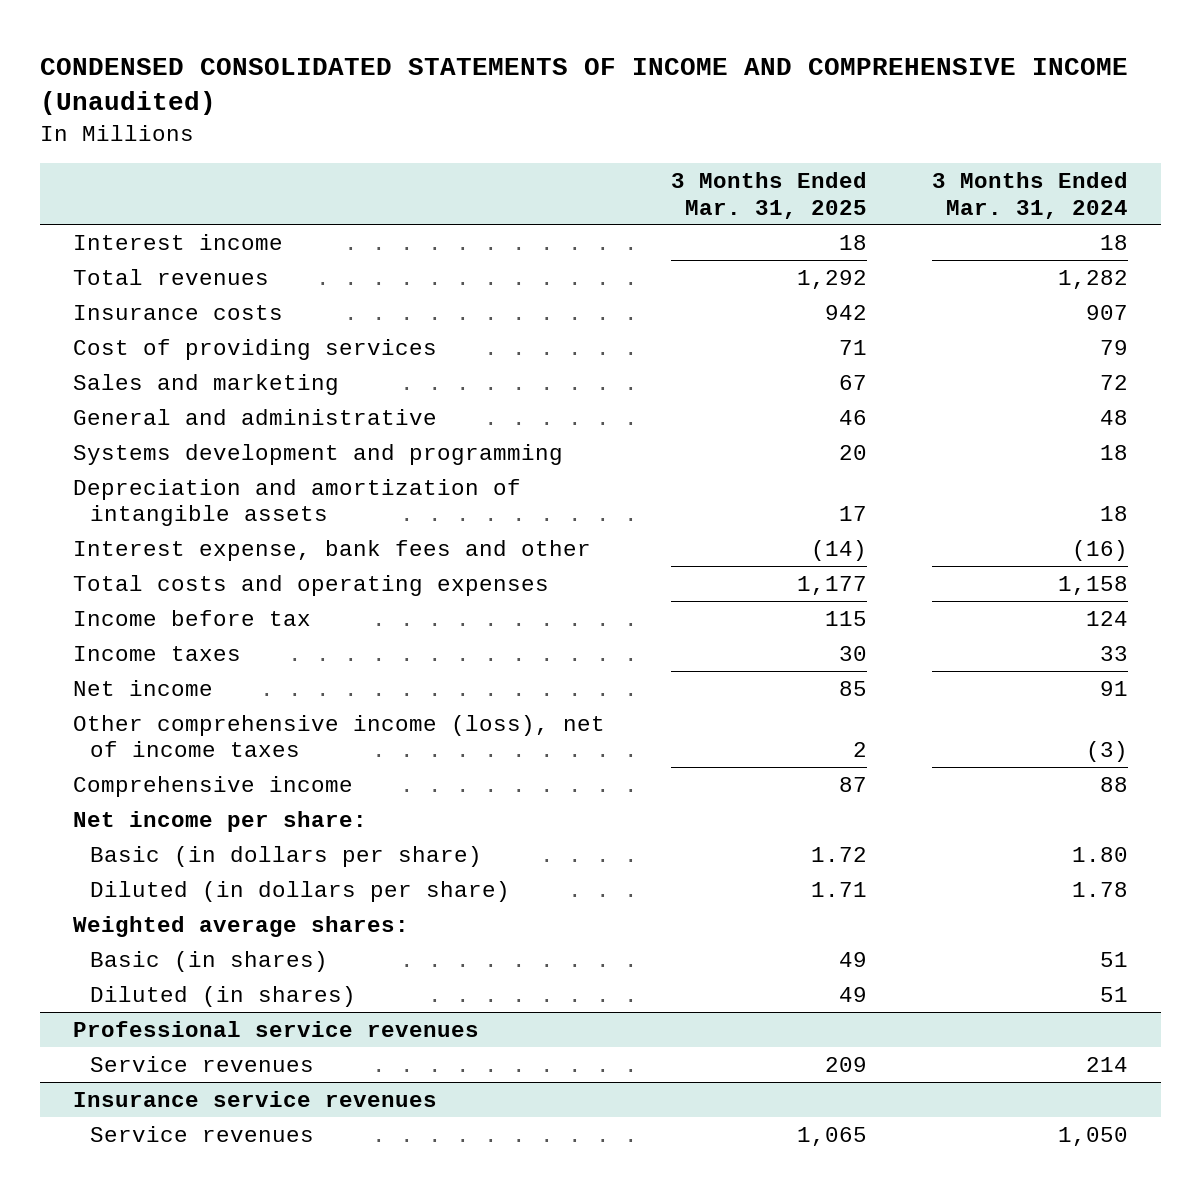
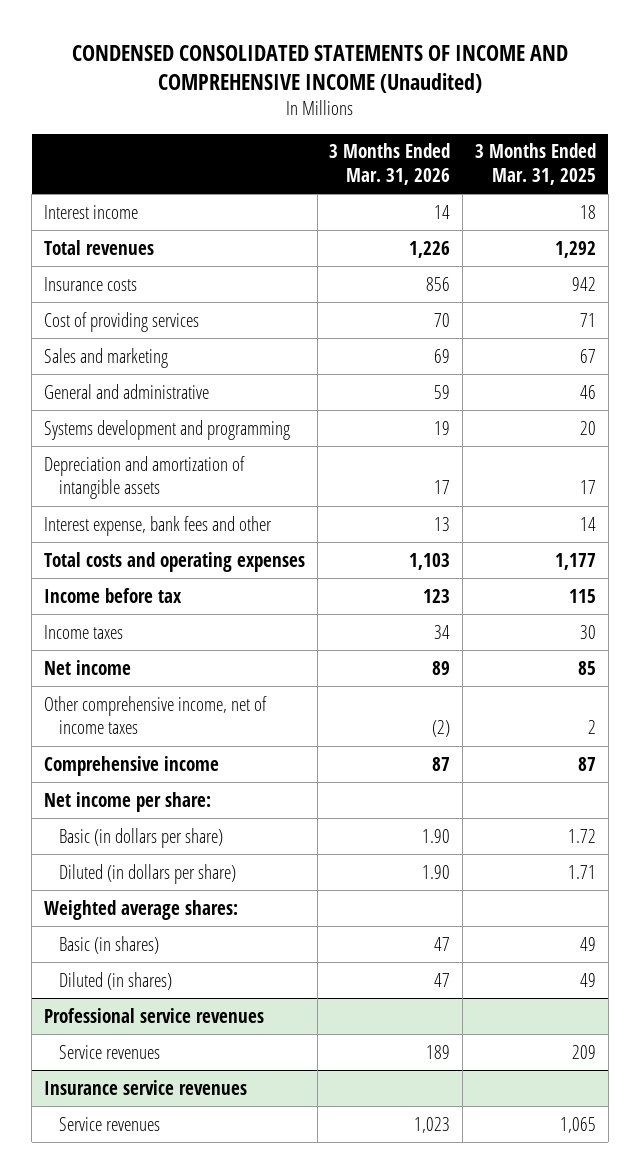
[932,171,1129,219] 3 Months Ended Mar. 31, 2024 -> none
none -> [329,143,451,186] 3 Months Ended Mar. 31, 2026
[810,539,867,561] (14) -> [579,516,596,531] 14
[73,714,606,758] Other comprehensive income (loss), net of income taxes -> [43,695,267,735] Other comprehensive income, net of income taxes

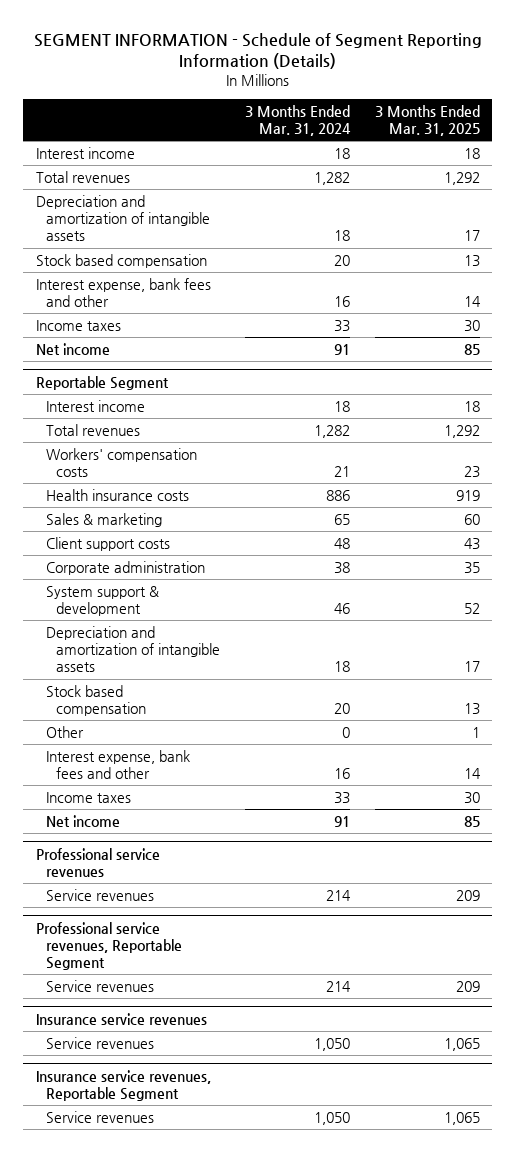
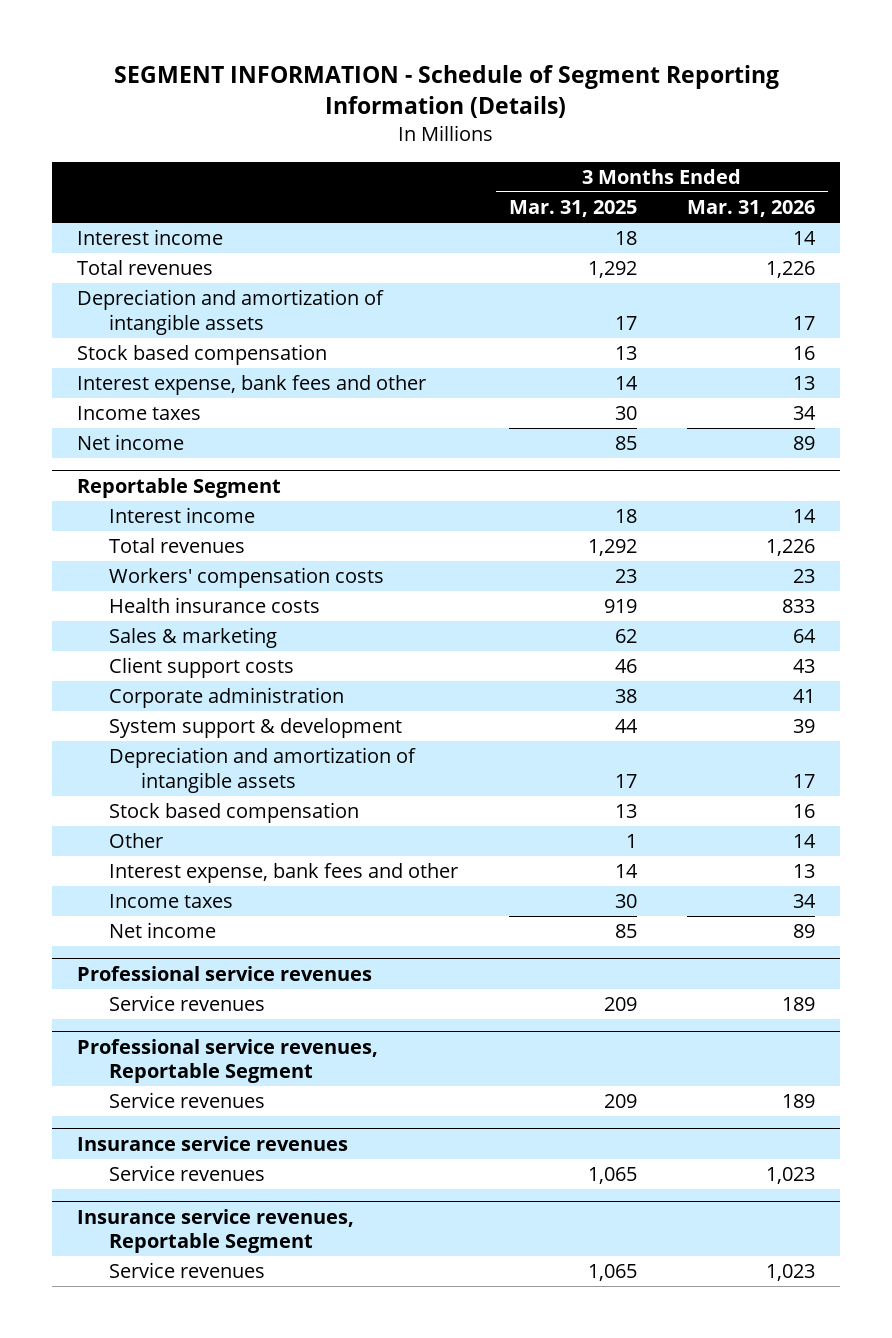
[244,104,351,136] 3 Months Ended Mar. 31, 2024 -> none
none -> [687,200,816,218] Mar. 31, 2026
[463,514,480,526] 60 -> [614,629,637,644] 62
[463,538,480,551] 43 -> [614,659,637,674] 46
[463,562,480,575] 35 -> [614,689,637,704] 38
[463,603,480,615] 52 -> [614,719,638,734] 44

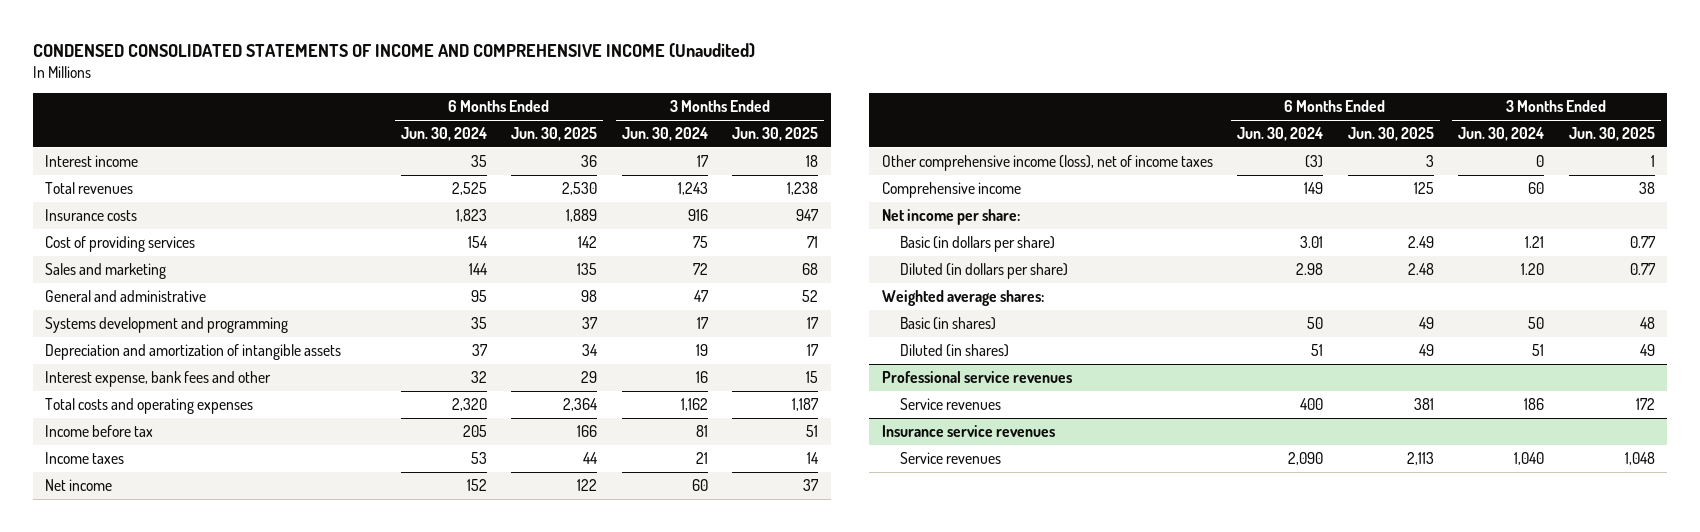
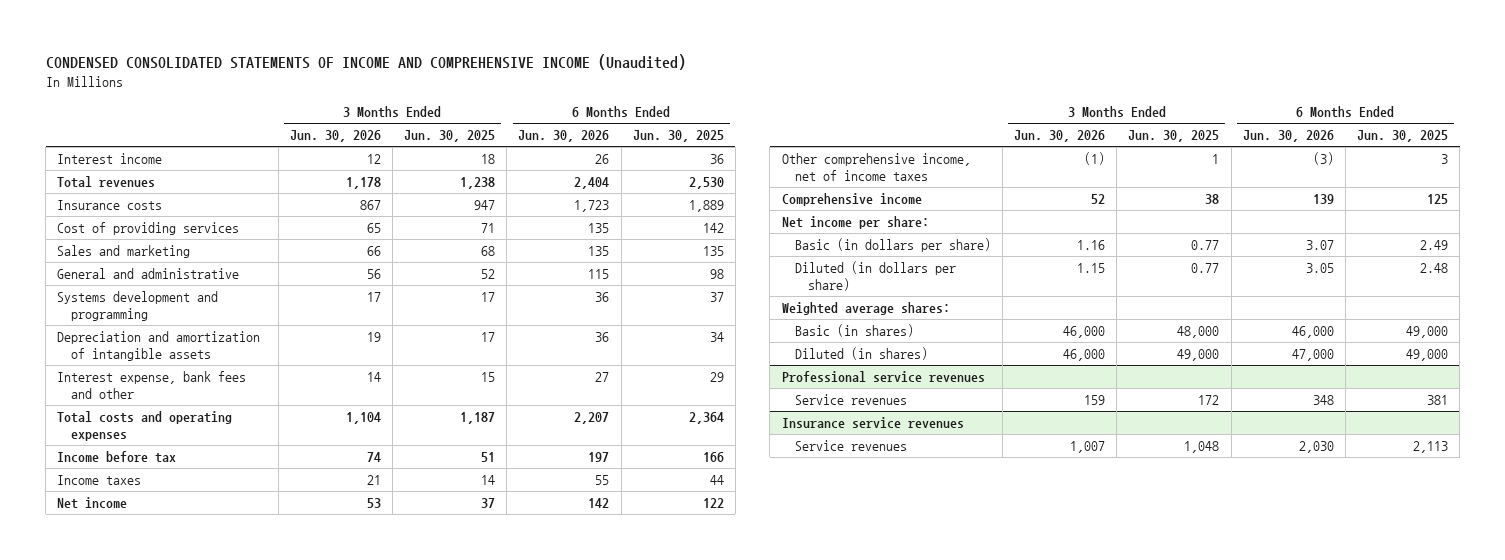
[400,126,487,141] Jun. 30, 2024 -> none
[621,126,708,141] Jun. 30, 2024 -> none
none -> [289,130,381,143] Jun. 30, 2026
none -> [518,130,610,143] Jun. 30, 2026
[881,154,1213,171] Other comprehensive income (loss), net of income taxes -> [781,153,971,182] Other comprehensive income, net of income taxes
[1418,316,1434,329] 49 -> [1406,326,1449,339] 49,000
[1639,316,1655,329] 48 -> [1177,326,1220,339] 48,000
[1418,343,1434,356] 49 -> [1406,349,1449,362] 49,000
[1639,343,1655,356] 49 -> [1177,349,1220,362] 49,000

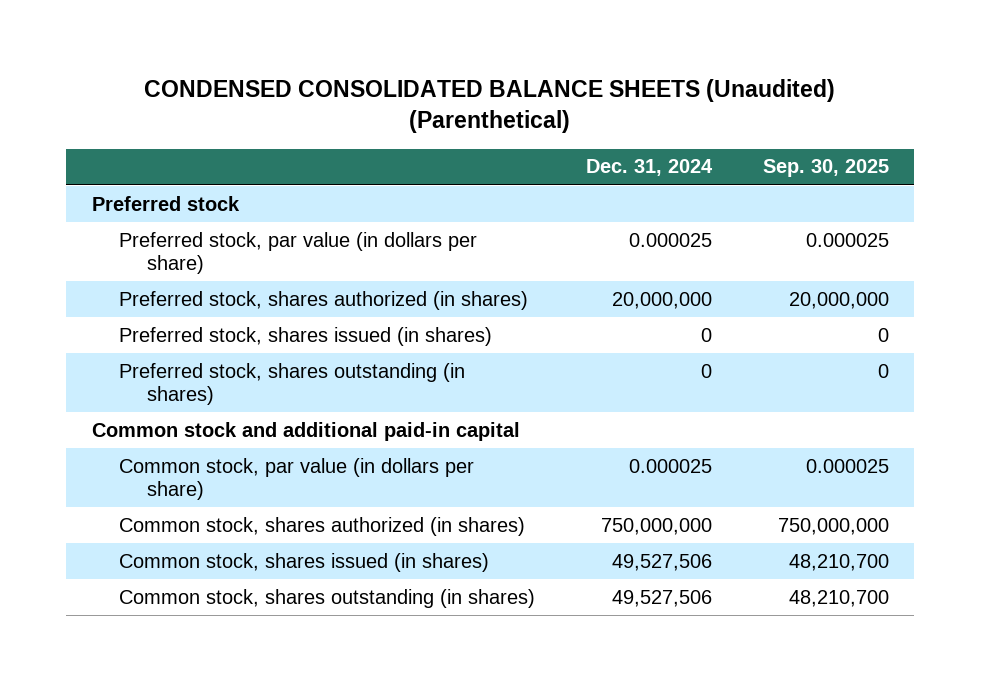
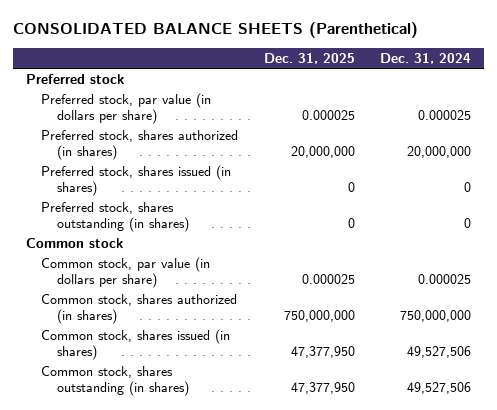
[144,79,836,134] CONDENSED CONSOLIDATED BALANCE SHEETS (Unaudited) (Parenthetical) -> [13,22,419,39] CONSOLIDATED BALANCE SHEETS (Parenthetical)
[762,159,889,178] Sep. 30, 2025 -> none
none -> [263,52,355,64] Dec. 31, 2025
[91,421,520,441] Common stock and additional paid-in capital -> [25,237,123,248] Common stock

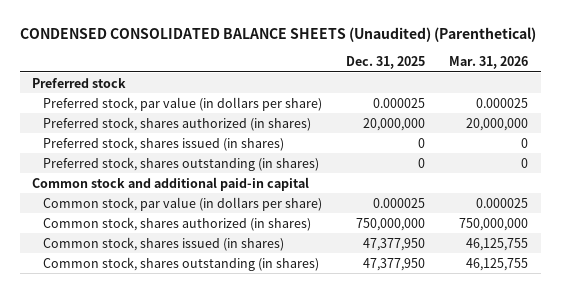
[13,22,419,39] CONSOLIDATED BALANCE SHEETS (Parenthetical) -> [20,27,537,43] CONDENSED CONSOLIDATED BALANCE SHEETS (Unaudited) (Parenthetical)
[380,52,472,64] Dec. 31, 2024 -> none
none -> [449,56,529,70] Mar. 31, 2026
[25,237,123,248] Common stock -> [32,176,310,191] Common stock and additional paid-in capital

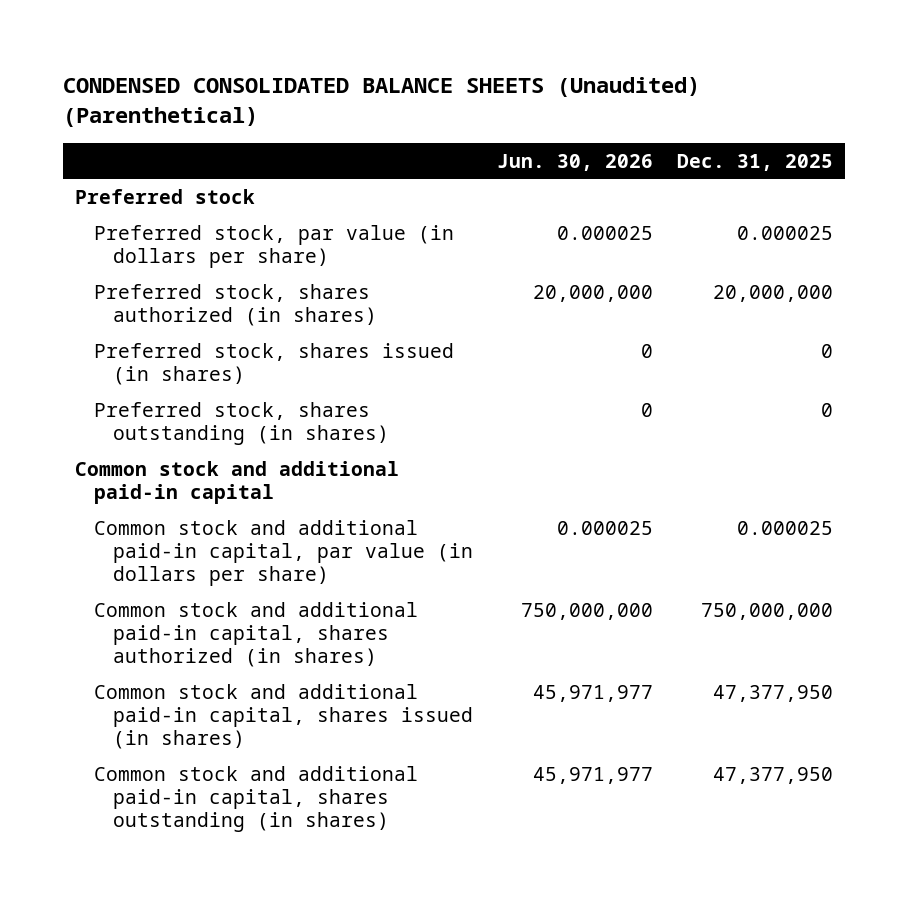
[449,56,529,70] Mar. 31, 2026 -> none
none -> [496,153,653,171] Jun. 30, 2026
[42,196,322,211] Common stock, par value (in dollars per share) -> [94,519,473,587] Common stock and additional paid-in capital, par value (in dollars per share)
[42,216,311,231] Common stock, shares authorized (in shares) -> [94,601,419,668] Common stock and additional paid-in capital, shares authorized (in shares)
[42,236,284,251] Common stock, shares issued (in shares) -> [94,683,473,750] Common stock and additional paid-in capital, shares issued (in shares)
[42,256,319,271] Common stock, shares outstanding (in shares) -> [94,765,419,833] Common stock and additional paid-in capital, shares outstanding (in shares)

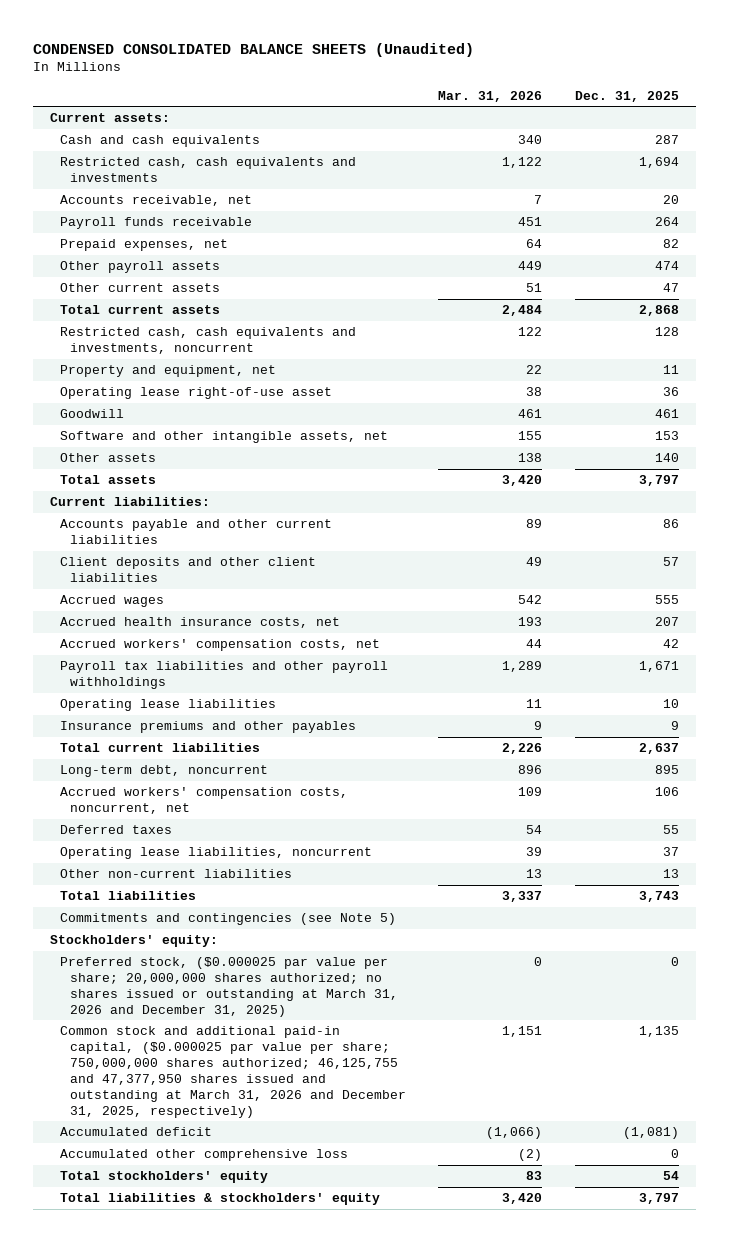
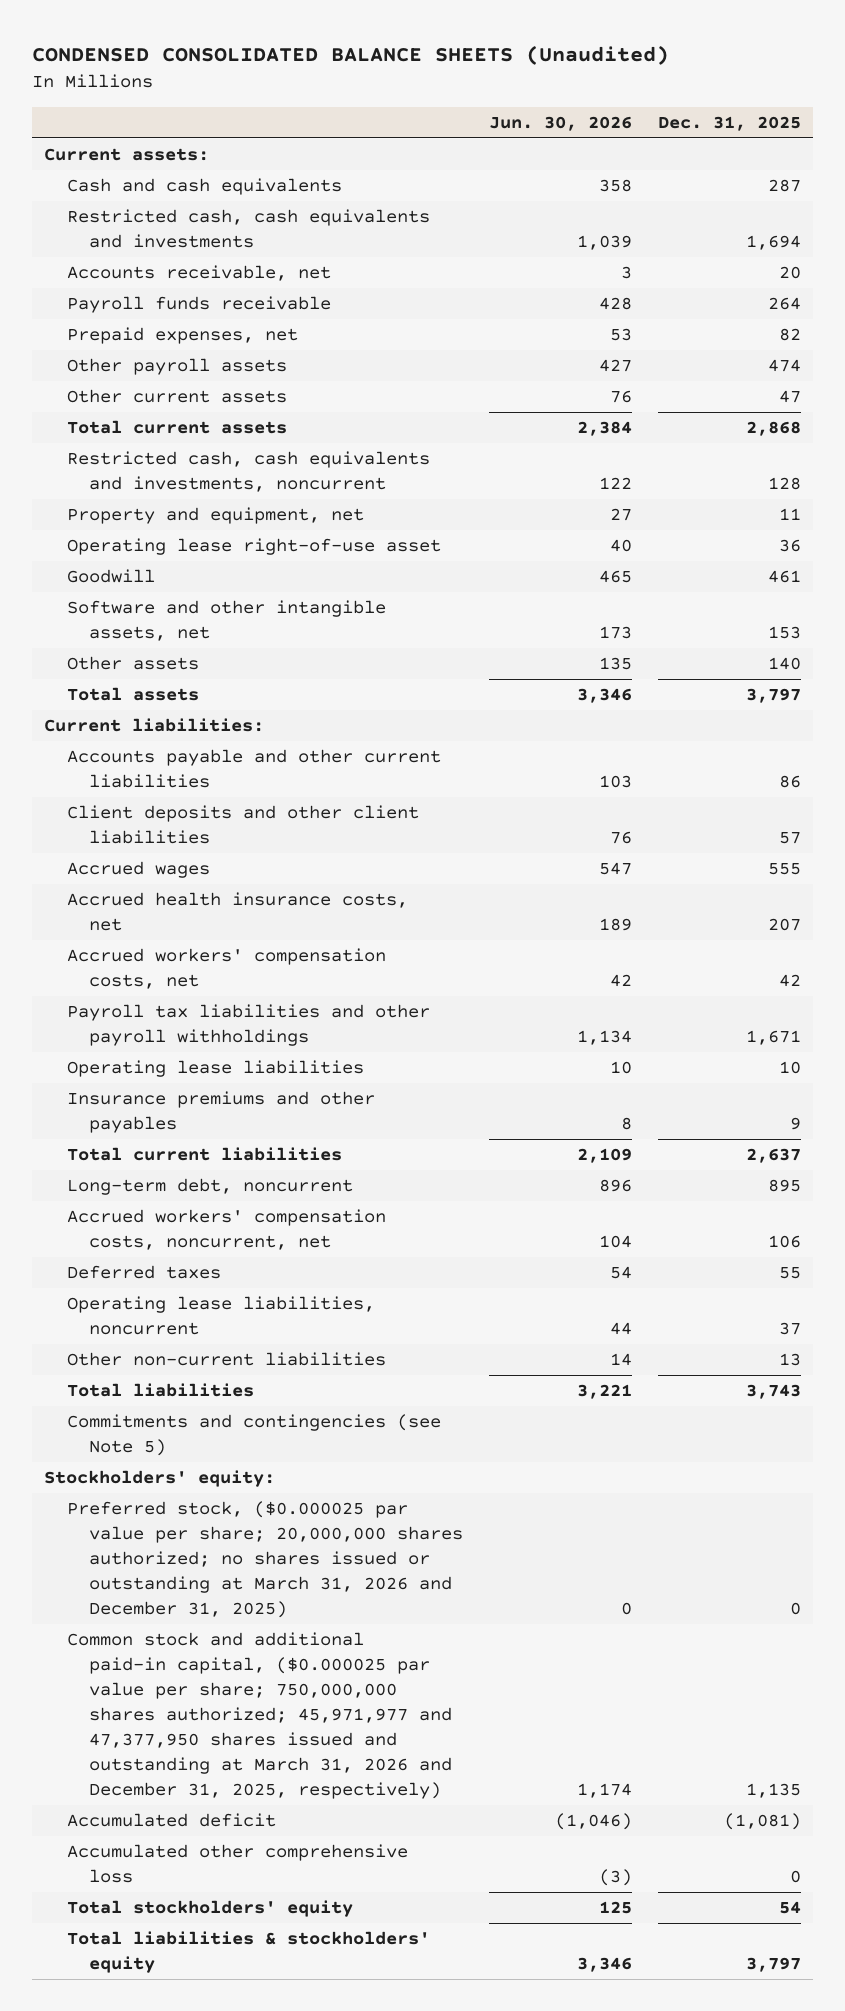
[438,90,543,102] Mar. 31, 2026 -> none
none -> [488,115,632,131] Jun. 30, 2026
[59,1026,406,1118] Common stock and additional paid-in capital, ($0.000025 par value per share; 750,000,000 shares authorized; 46,125,755 and 47,377,950 shares issued and outstanding at March 31, 2026 and December 31, 2025, respectively) -> [66,1632,453,1799] Common stock and additional paid-in capital, ($0.000025 par value per share; 750,000,000 shares authorized; 45,971,977 and 47,377,950 shares issued and outstanding at March 31, 2026 and December 31, 2025, respectively)

